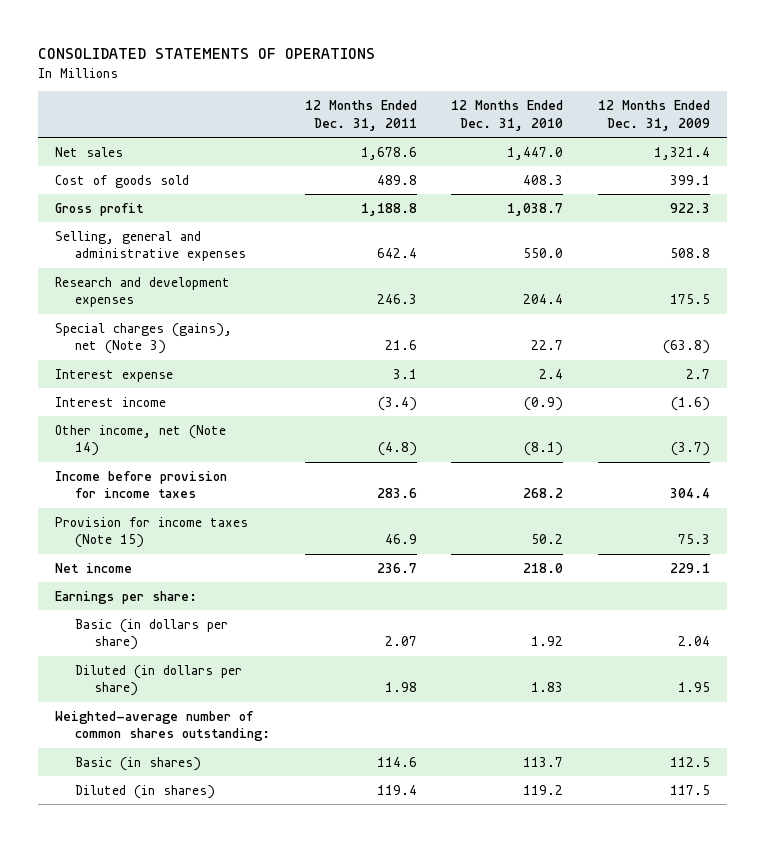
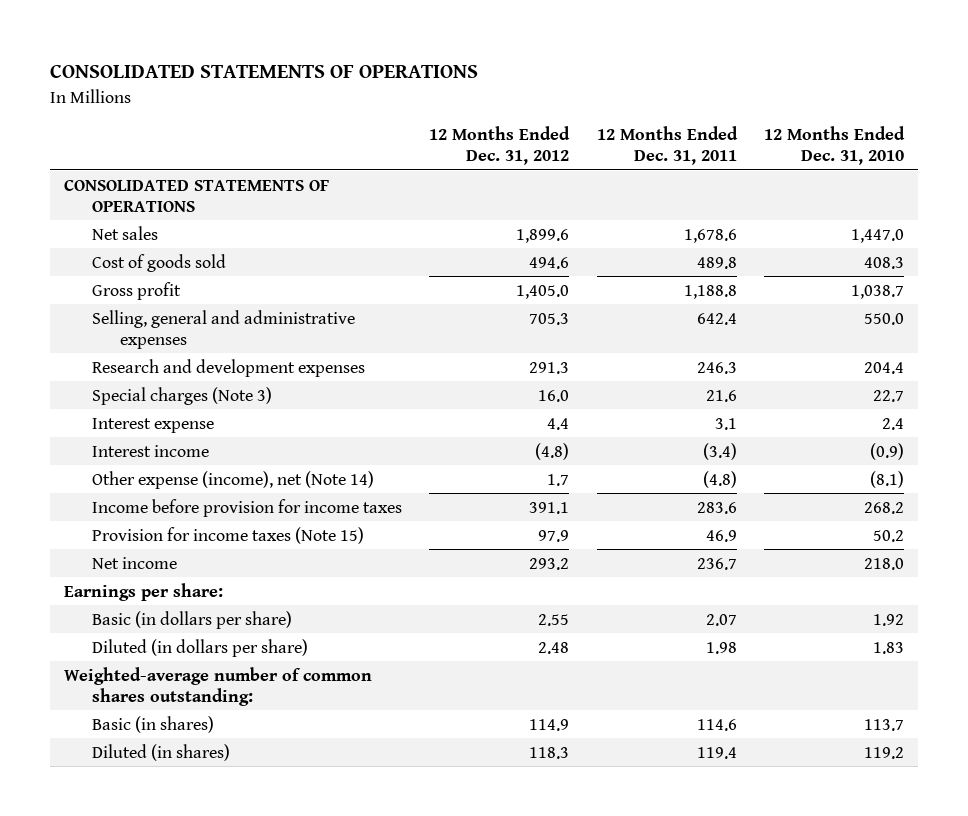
[597,100,710,131] 12 Months Ended Dec. 31, 2009 -> none
none -> [429,126,571,166] 12 Months Ended Dec. 31, 2012
none -> [64,179,330,212] CONSOLIDATED STATEMENTS OF OPERATIONS
[55,322,233,355] Special charges (gains), net (Note 3) -> [91,386,272,405] Special charges (Note 3)
[55,424,227,457] Other income, net (Note 14) -> [91,470,374,489] Other expense (income), net (Note 14)

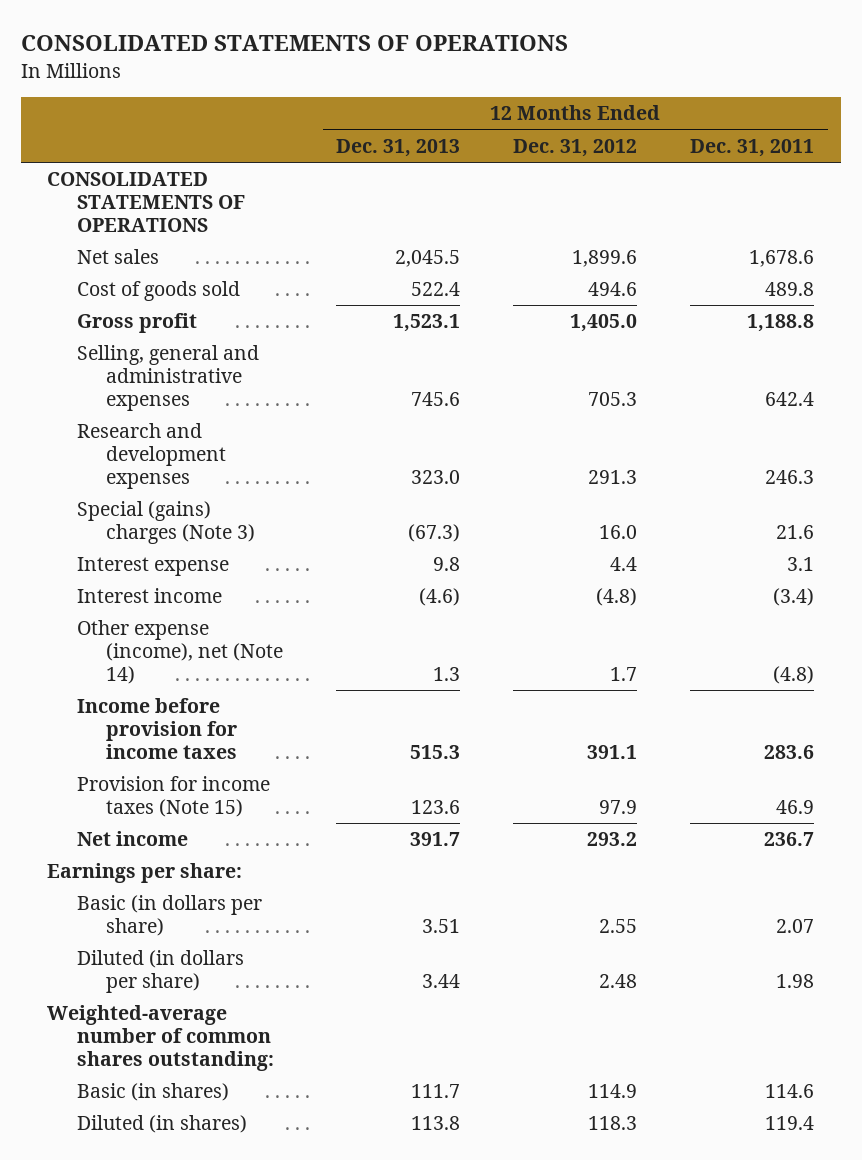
[764,126,906,166] 12 Months Ended Dec. 31, 2010 -> none
none -> [336,138,461,157] Dec. 31, 2013
[91,386,272,405] Special charges (Note 3) -> [76,501,256,544] Special (gains) charges (Note 3)

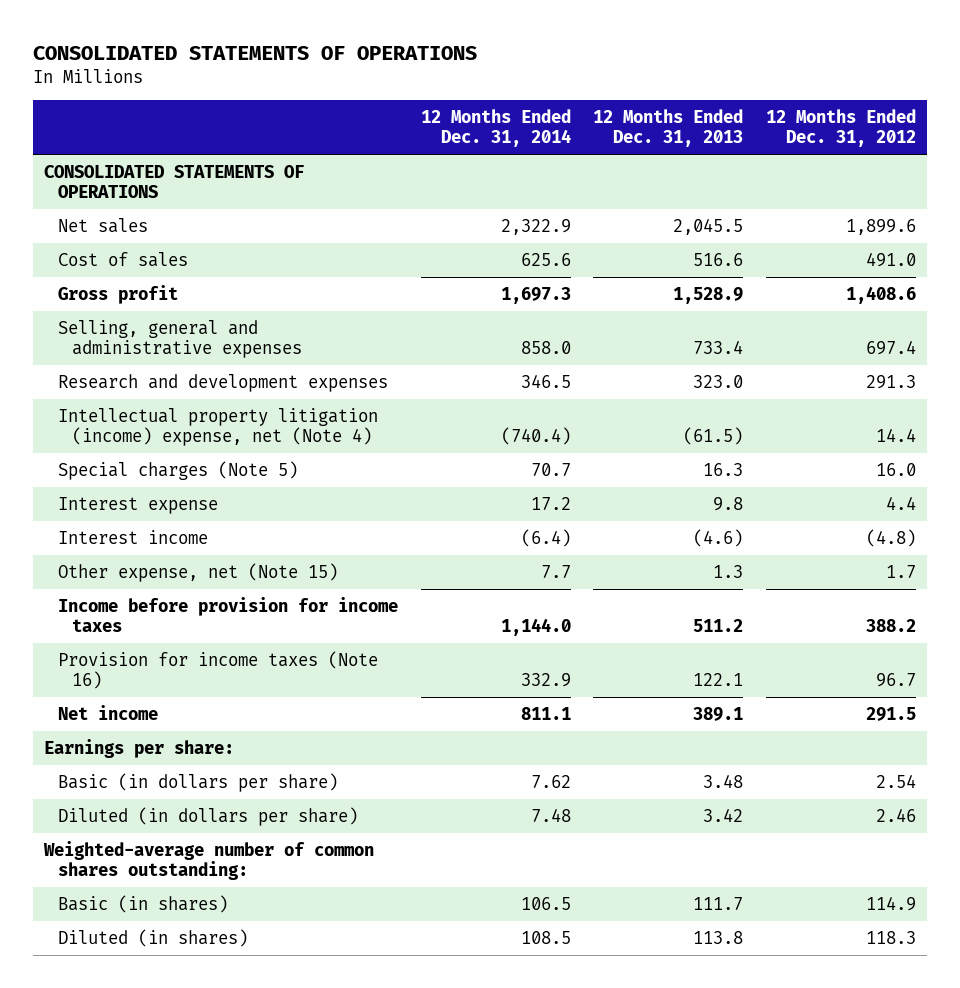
[690,138,815,157] Dec. 31, 2011 -> none
none -> [420,108,571,148] 12 Months Ended Dec. 31, 2014
[76,281,240,302] Cost of goods sold -> [57,251,188,267] Cost of sales
[411,282,461,297] 522.4 -> [693,252,744,266] 516.6
[588,282,638,297] 494.6 -> [866,251,917,267] 491.0
[393,314,461,333] 1,523.1 -> [673,286,744,304] 1,528.9
[570,314,638,333] 1,405.0 -> [846,285,917,304] 1,408.6
[411,391,461,406] 745.6 -> [693,340,744,355] 733.4
[588,391,638,406] 705.3 -> [866,340,917,356] 697.4
none -> [57,407,378,447] Intellectual property litigation (income) expense, net (Note 4)
[76,501,256,544] Special (gains) charges (Note 3) -> [57,460,298,480] Special charges (Note 5)
[408,523,461,542] (67.3) -> [703,462,744,476] 16.3
[76,620,284,684] Other expense (income), net (Note 14) -> [57,562,338,582] Other expense, net (Note 15)
[410,744,461,759] 515.3 -> [693,619,744,633] 511.2
[587,744,638,759] 391.1 -> [866,619,917,633] 388.2
[76,776,270,817] Provision for income taxes (Note 15) -> [57,650,378,690] Provision for income taxes (Note 16)
[411,799,461,814] 123.6 -> [693,673,744,687] 122.1
[599,799,638,814] 97.9 -> [876,673,917,688] 96.7
[410,832,461,847] 391.7 -> [693,706,744,721] 389.1
[587,832,638,847] 293.2 -> [866,706,917,721] 291.5
[422,918,461,933] 3.51 -> [703,773,744,788] 3.48
[599,918,638,933] 2.55 -> [876,773,917,788] 2.54
[422,973,461,988] 3.44 -> [703,807,744,822] 3.42
[599,973,638,988] 2.48 -> [876,807,917,822] 2.46

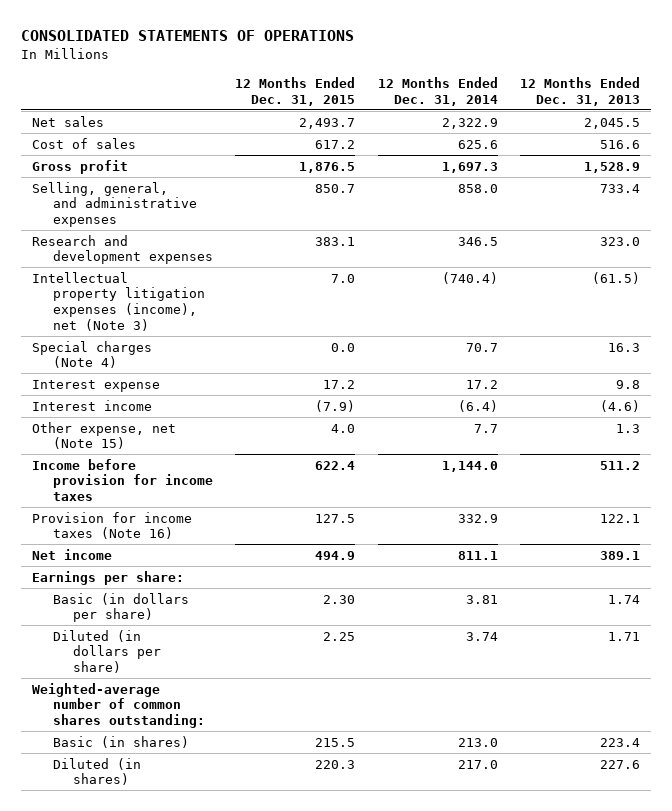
[766,108,917,148] 12 Months Ended Dec. 31, 2012 -> none
none -> [235,77,356,106] 12 Months Ended Dec. 31, 2015
[44,164,305,199] CONSOLIDATED STATEMENTS OF OPERATIONS -> none
[57,319,302,359] Selling, general and administrative expenses -> [32,181,197,227] Selling, general, and administrative expenses
[57,407,378,447] Intellectual property litigation (income) expense, net (Note 4) -> [32,271,205,331] Intellectual property litigation expenses (income), net (Note 3)
[57,460,298,480] Special charges (Note 5) -> [32,340,153,369] Special charges (Note 4)
[530,774,571,788] 7.62 -> [465,594,498,604] 3.81
[703,773,744,788] 3.48 -> [608,594,641,604] 1.74
[530,807,571,822] 7.48 -> [465,631,498,641] 3.74
[703,807,744,822] 3.42 -> [608,631,641,641] 1.71
[520,896,571,910] 106.5 -> [457,737,498,747] 213.0
[693,896,744,910] 111.7 -> [600,737,641,747] 223.4
[520,930,571,944] 108.5 -> [457,759,498,769] 217.0
[693,930,744,944] 113.8 -> [600,759,641,769] 227.6

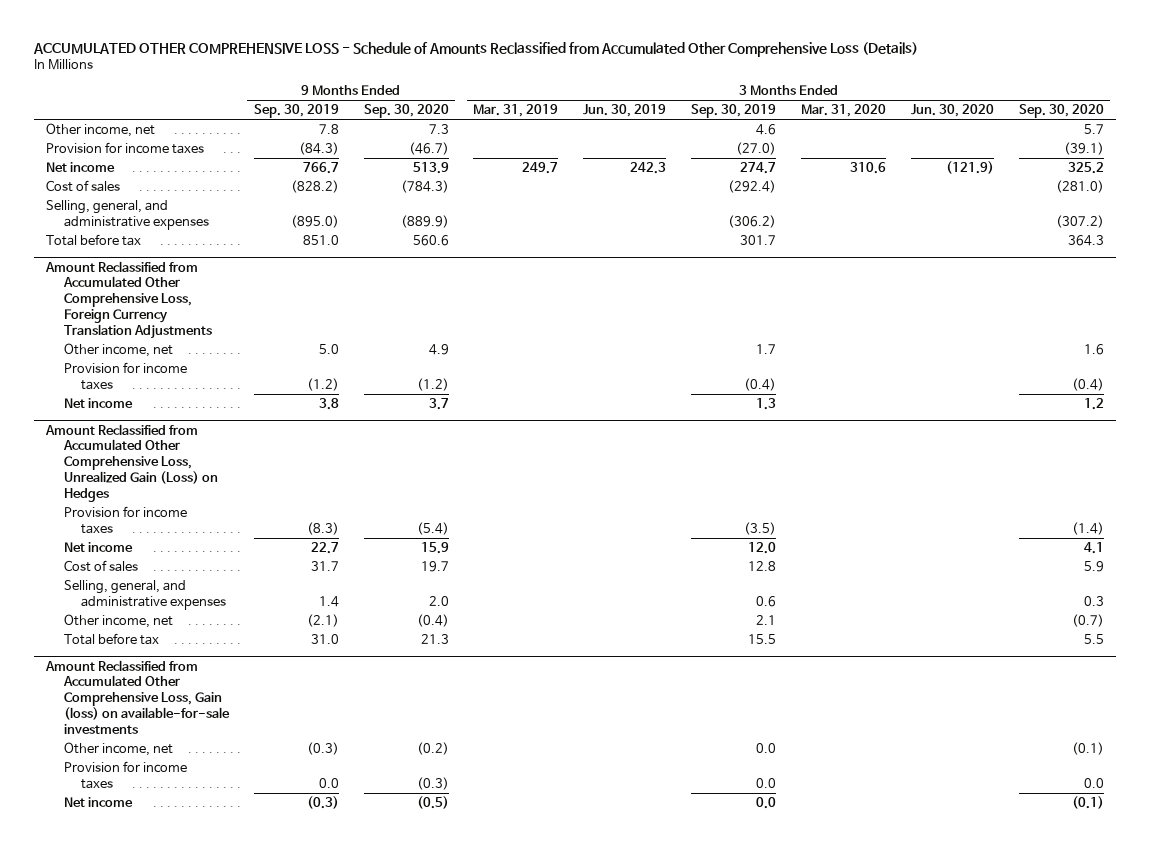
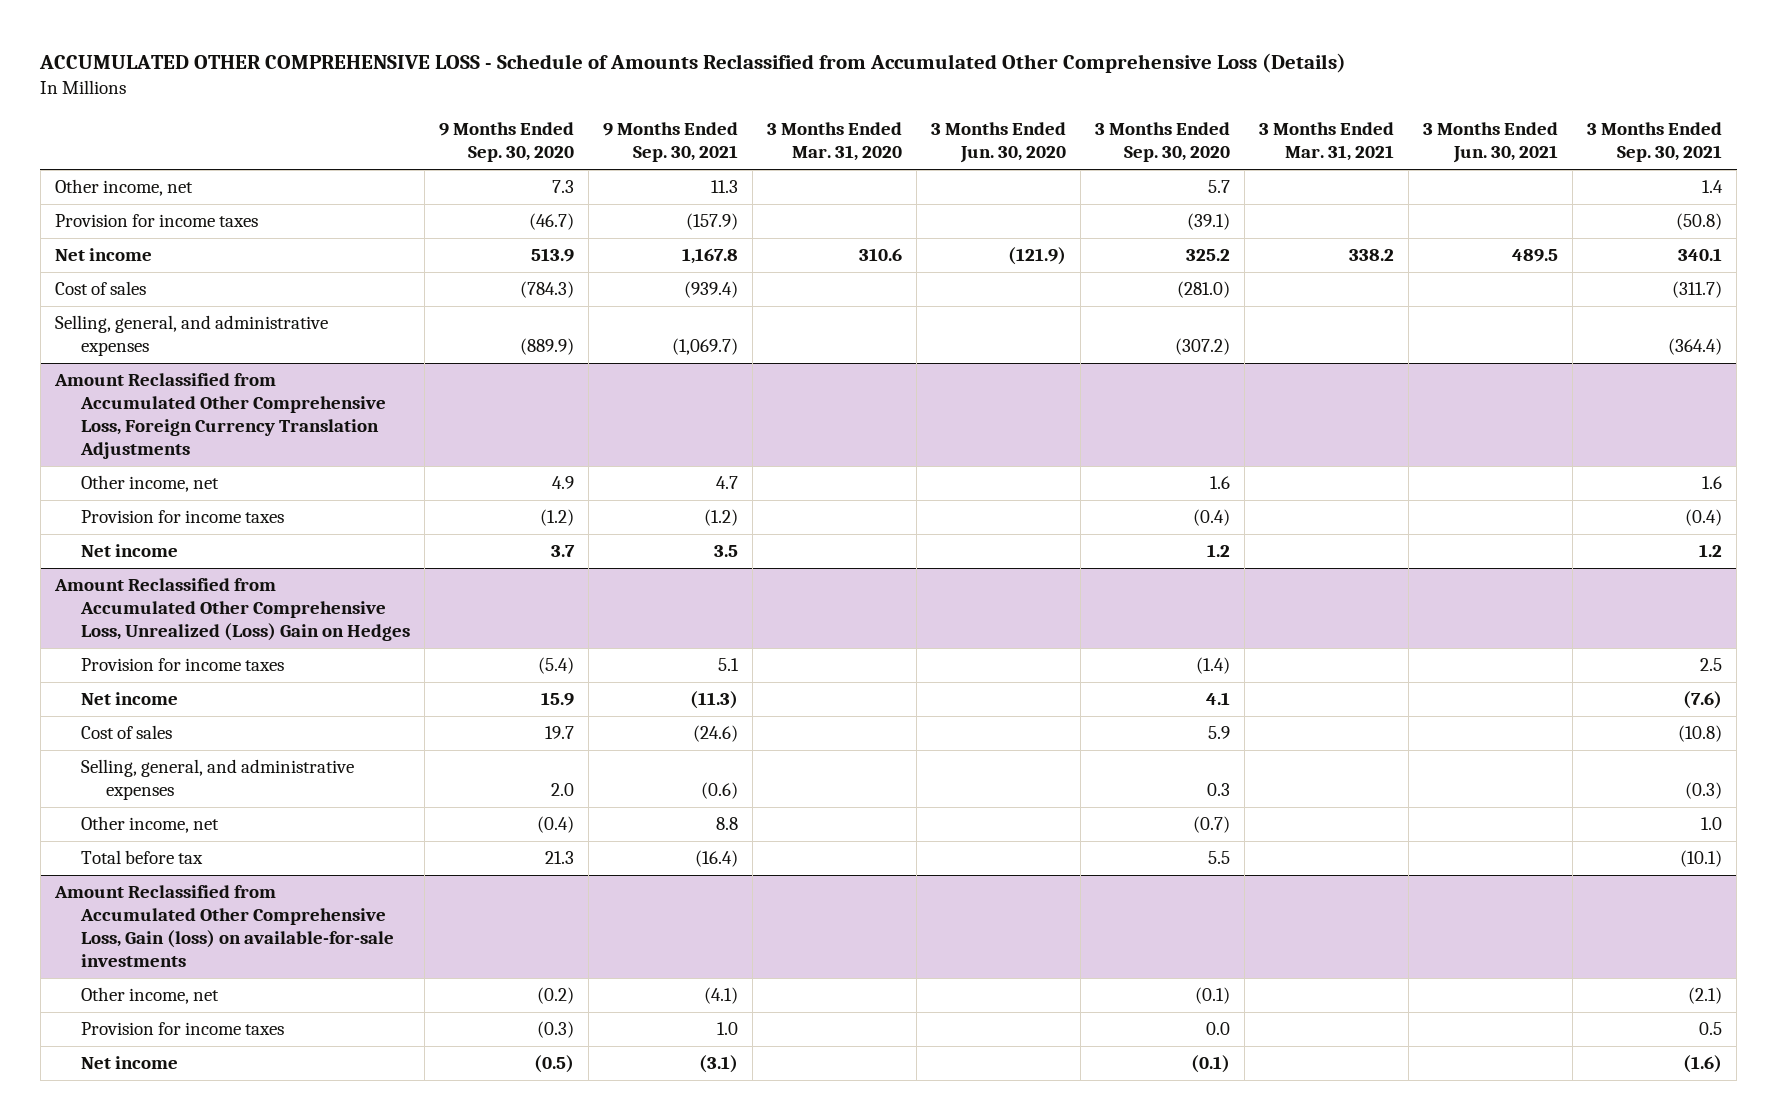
[253,104,339,119] Sep. 30, 2019 -> none
[473,104,559,118] Mar. 31, 2019 -> none
[583,104,667,118] Jun. 30, 2019 -> none
[691,104,777,119] Sep. 30, 2019 -> none
none -> [602,122,738,163] 9 Months Ended Sep. 30, 2021
none -> [1258,122,1394,162] 3 Months Ended Mar. 31, 2021
none -> [1422,122,1558,164] 3 Months Ended Jun. 30, 2021
none -> [1586,122,1722,163] 3 Months Ended Sep. 30, 2021
[46,233,142,246] Total before tax -> none
[45,423,218,502] Amount Reclassified from Accumulated Other Comprehensive Loss, Unrealized Gain (Loss) on Hedges -> [54,578,410,641] Amount Reclassified from Accumulated Other Comprehensive Loss, Unrealized (Loss) Gain on Hedges

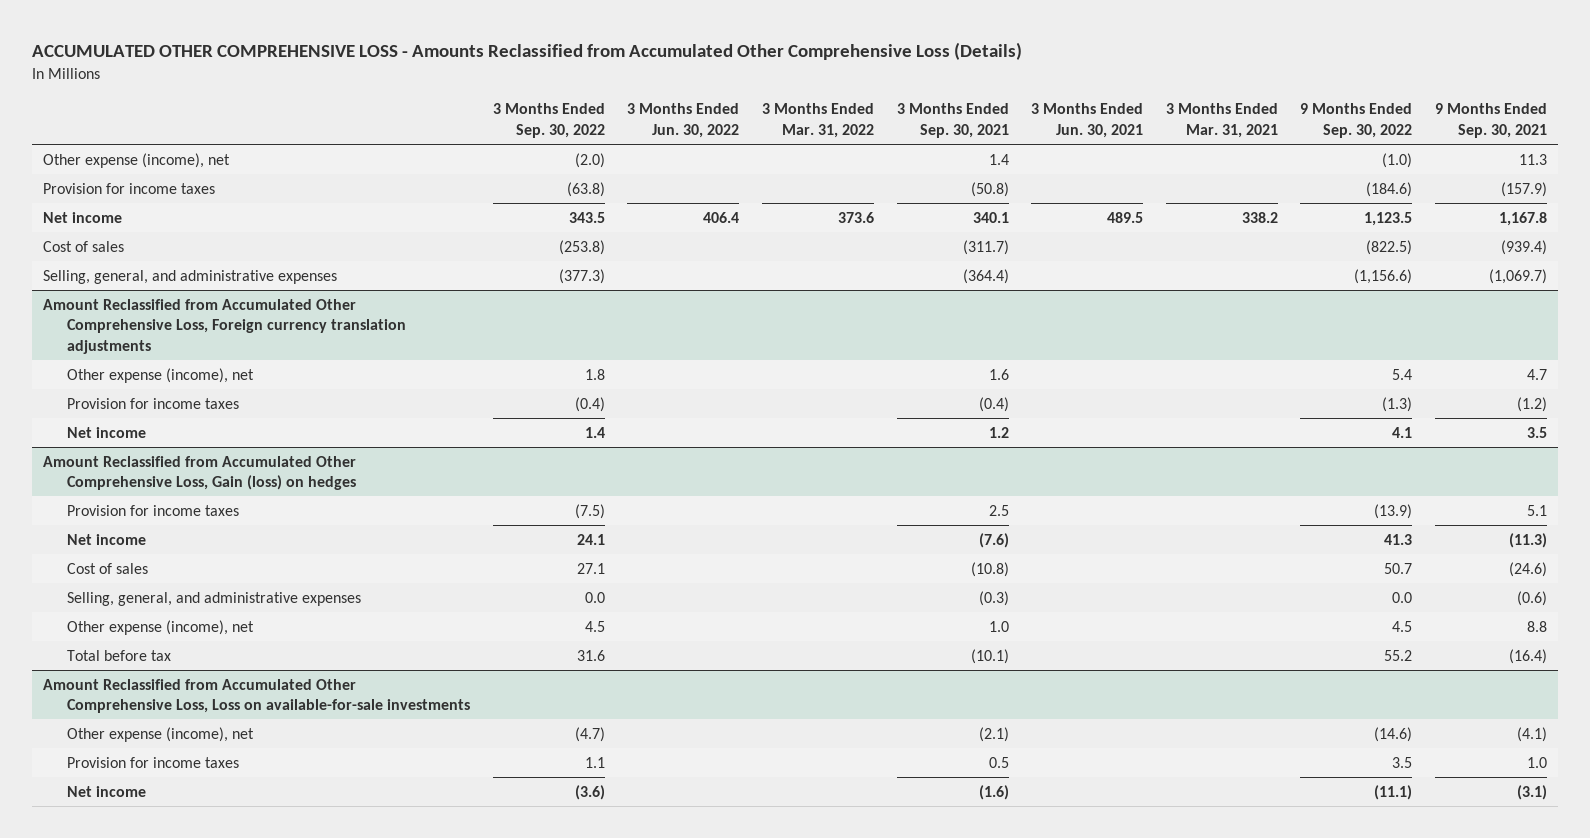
[39,52,1347,73] ACCUMULATED OTHER COMPREHENSIVE LOSS - Schedule of Amounts Reclassified from Accumulated Other Comprehensive Loss (Details) -> [31,41,1022,60] ACCUMULATED OTHER COMPREHENSIVE LOSS - Amounts Reclassified from Accumulated Other Comprehensive Loss (Details)
[438,122,574,163] 9 Months Ended Sep. 30, 2020 -> none
[766,122,902,162] 3 Months Ended Mar. 31, 2020 -> none
[930,122,1066,164] 3 Months Ended Jun. 30, 2020 -> none
[1094,122,1230,163] 3 Months Ended Sep. 30, 2020 -> none
none -> [492,103,605,138] 3 Months Ended Sep. 30, 2022
none -> [627,103,740,138] 3 Months Ended Jun. 30, 2022
none -> [762,103,875,138] 3 Months Ended Mar. 31, 2022
none -> [1300,103,1413,138] 9 Months Ended Sep. 30, 2022
[55,179,194,197] Other income, net -> [43,152,231,168] Other expense (income), net
[54,373,386,459] Amount Reclassified from Accumulated Other Comprehensive Loss, Foreign Currency Translation Adjustments -> [43,298,407,354] Amount Reclassified from Accumulated Other Comprehensive Loss, Foreign currency translation adjustments
[80,475,219,493] Other income, net -> [67,367,255,383] Other expense (income), net
[54,578,410,641] Amount Reclassified from Accumulated Other Comprehensive Loss, Unrealized (Loss) Gain on Hedges -> [43,455,357,491] Amount Reclassified from Accumulated Other Comprehensive Loss, Gain (loss) on hedges
[80,816,219,834] Other income, net -> [67,619,255,635] Other expense (income), net
[54,885,394,967] Amount Reclassified from Accumulated Other Comprehensive Loss, Gain (loss) on available-for-sale investments -> [43,678,471,714] Amount Reclassified from Accumulated Other Comprehensive Loss, Loss on available-for-sale investments
[80,987,219,1005] Other income, net -> [67,726,255,742] Other expense (income), net

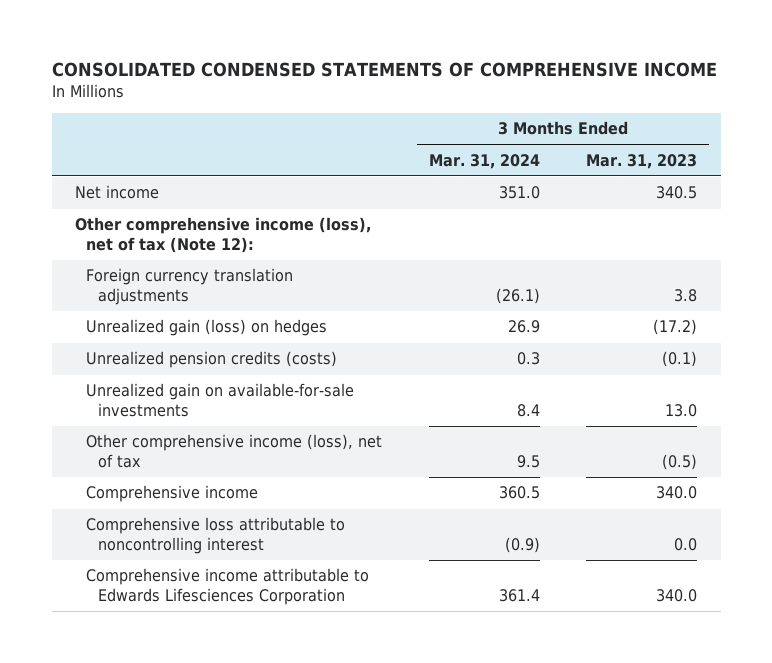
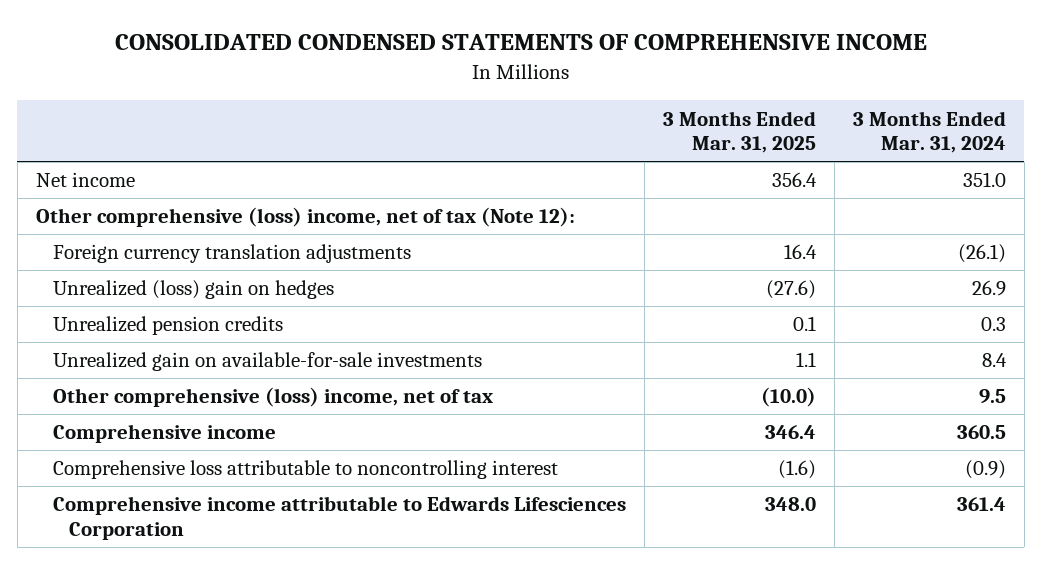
[586,153,698,169] Mar. 31, 2023 -> none
none -> [662,110,816,154] 3 Months Ended Mar. 31, 2025
[74,217,371,253] Other comprehensive income (loss), net of tax (Note 12): -> [35,207,575,228] Other comprehensive (loss) income, net of tax (Note 12):
[86,319,328,337] Unrealized gain (loss) on hedges -> [52,280,334,300] Unrealized (loss) gain on hedges
[86,351,338,369] Unrealized pension credits (costs) -> [52,316,283,336] Unrealized pension credits
[86,434,383,468] Other comprehensive income (loss), net of tax -> [52,387,493,408] Other comprehensive (loss) income, net of tax

